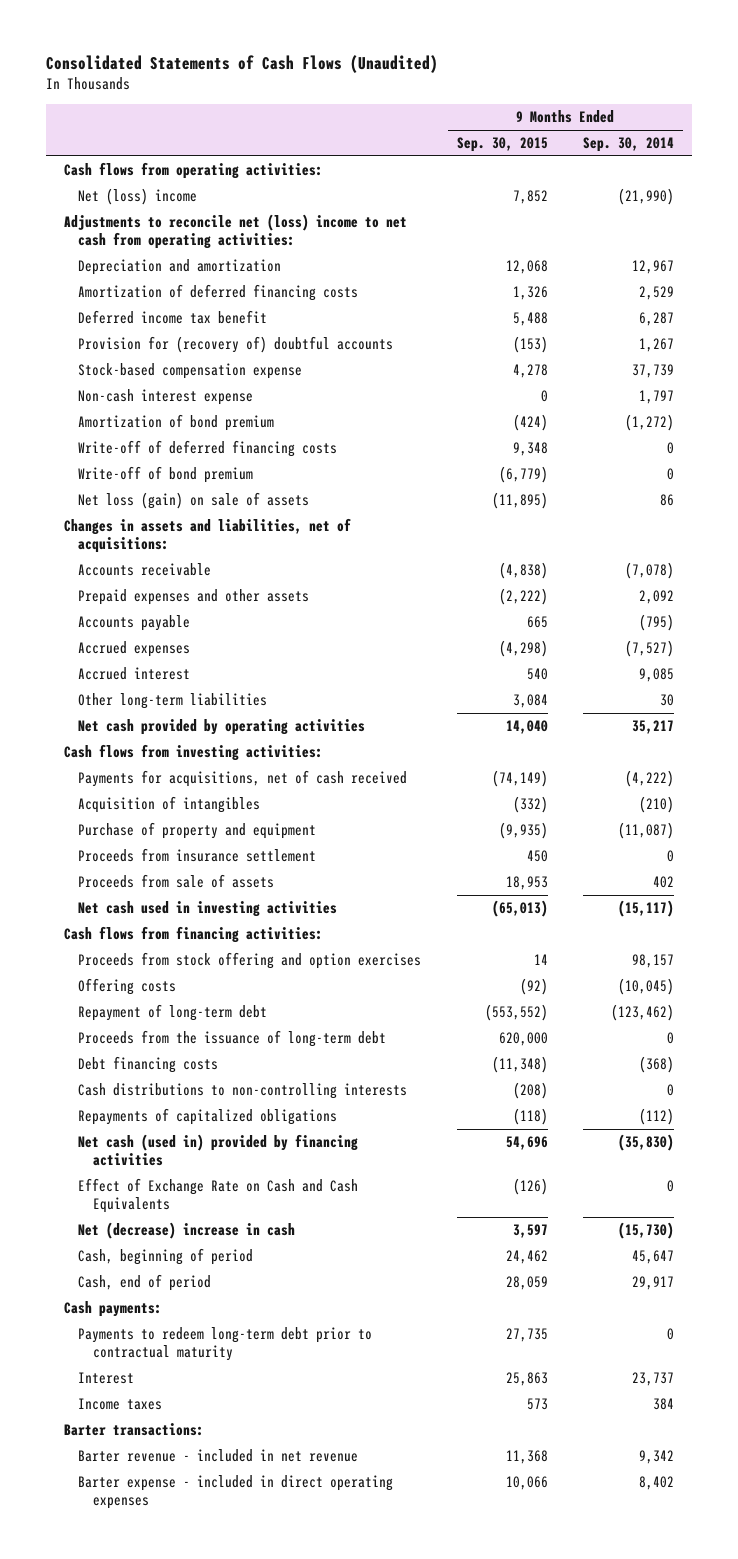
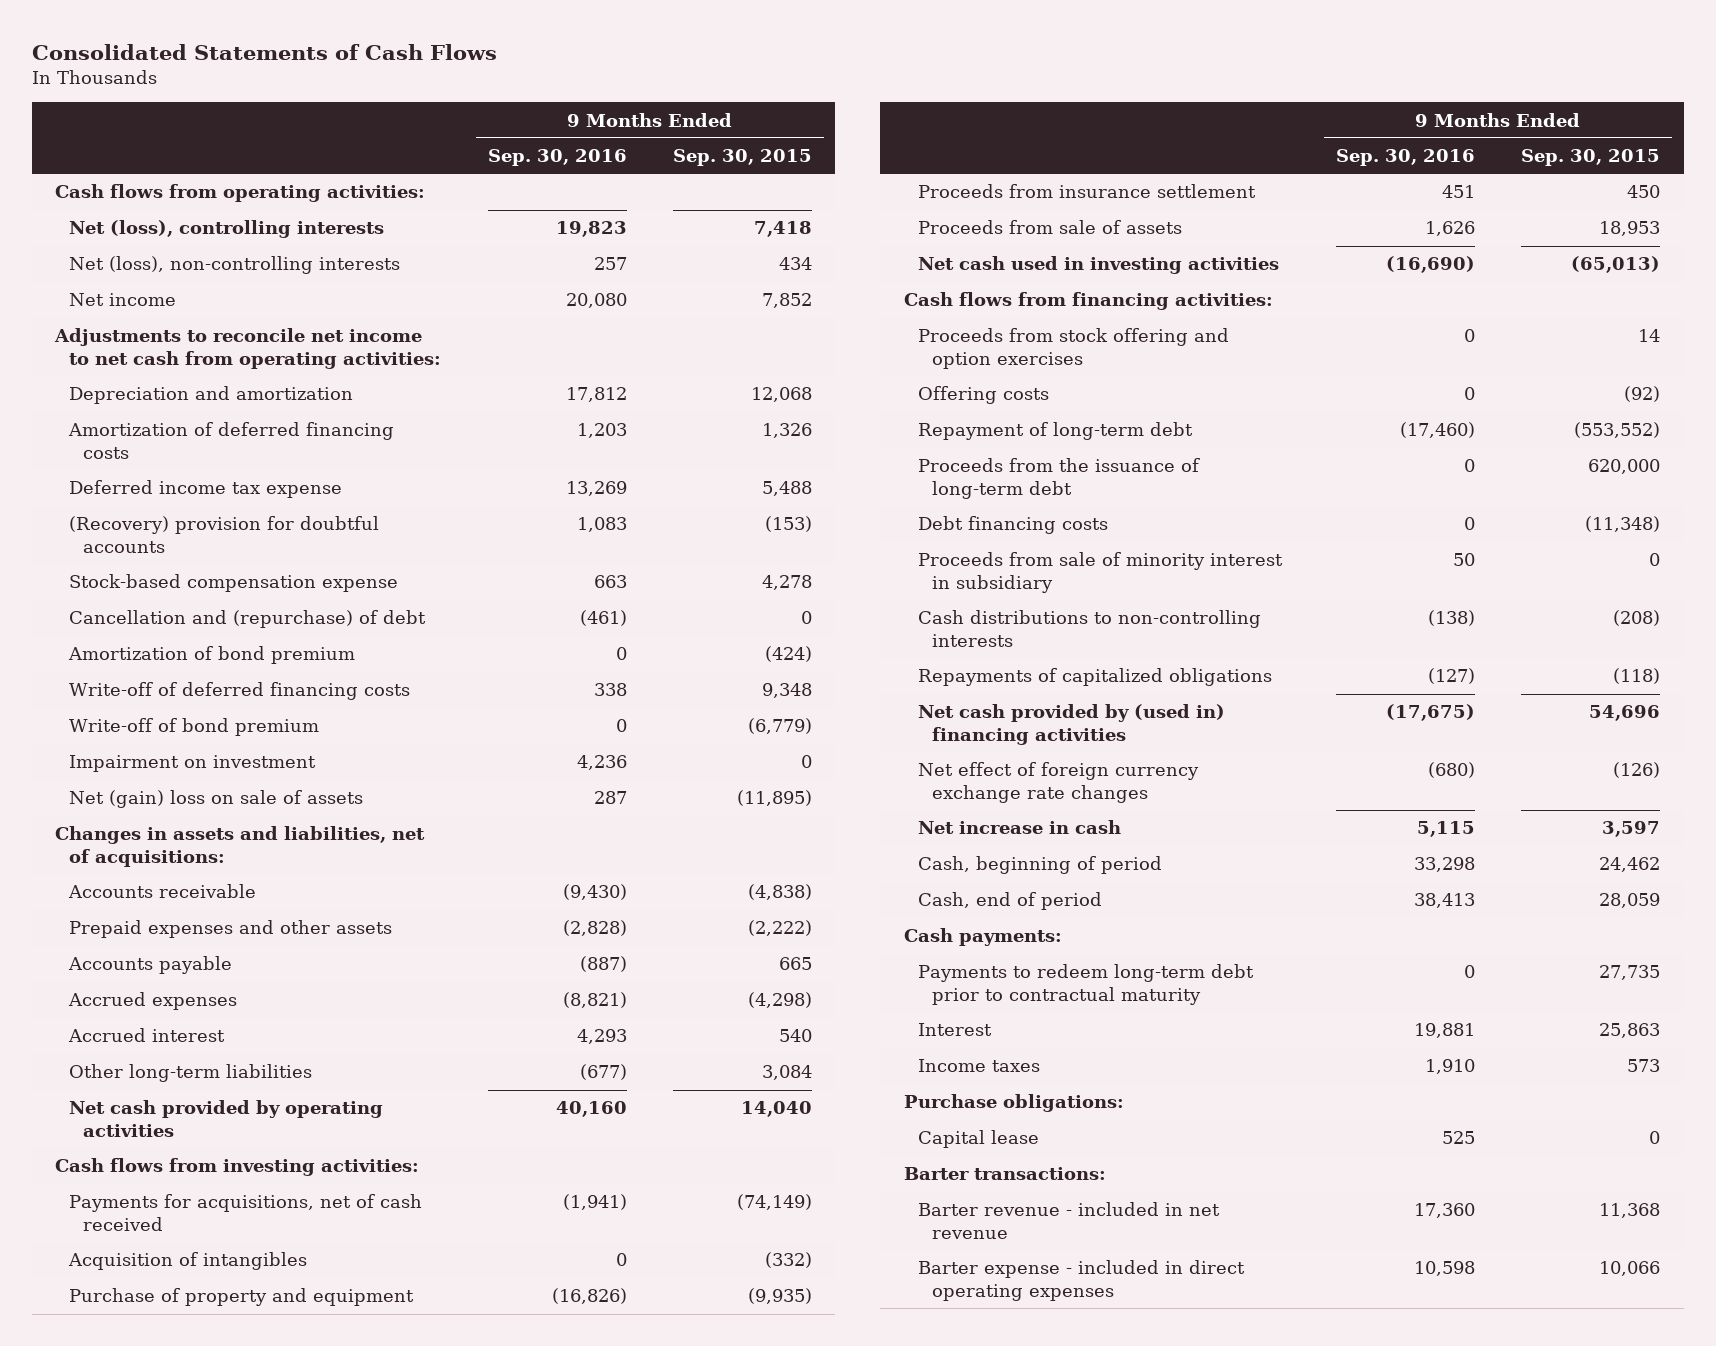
[46,55,439,74] Consolidated Statements of Cash Flows (Unaudited) -> [31,43,497,60] Consolidated Statements of Cash Flows
[582,137,674,153] Sep. 30, 2014 -> none
none -> [487,149,627,167] Sep. 30, 2016
none -> [69,220,385,239] Net (loss), controlling interests
none -> [69,256,401,275] Net (loss), non-controlling interests
[78,188,198,206] Net (loss) income -> [69,293,177,307] Net income
[63,214,407,250] Adjustments to reconcile net (loss) income to net cash from operating activities: -> [54,328,442,370] Adjustments to reconcile net income to net cash from operating activities:
[78,310,268,325] Deferred income tax benefit -> [69,480,343,499] Deferred income tax expense
[78,336,394,354] Provision for (recovery of) doubtful accounts -> [69,516,380,554] (Recovery) provision for doubtful accounts
[78,389,254,406] Non-cash interest expense -> none
none -> [69,610,427,629] Cancellation and (repurchase) of debt
none -> [69,755,317,773] Impairment on investment
[78,492,310,510] Net loss (gain) on sale of assets -> [69,790,364,809] Net (gain) loss on sale of assets
none -> [917,552,1283,594] Proceeds from sale of minority interest in subsidiary
[78,1134,359,1167] Net cash (used in) provided by financing activities -> [917,704,1225,746] Net cash provided by (used in) financing activities
[78,1178,359,1214] Effect of Exchange Rate on Cash and Cash Equivalents -> [917,762,1199,804] Net effect of foreign currency exchange rate changes
[78,1222,296,1240] Net (decrease) increase in cash -> [917,820,1121,835] Net increase in cash
none -> [903,1094,1124,1113] Purchase obligations:
none -> [917,1130,1039,1149] Capital lease

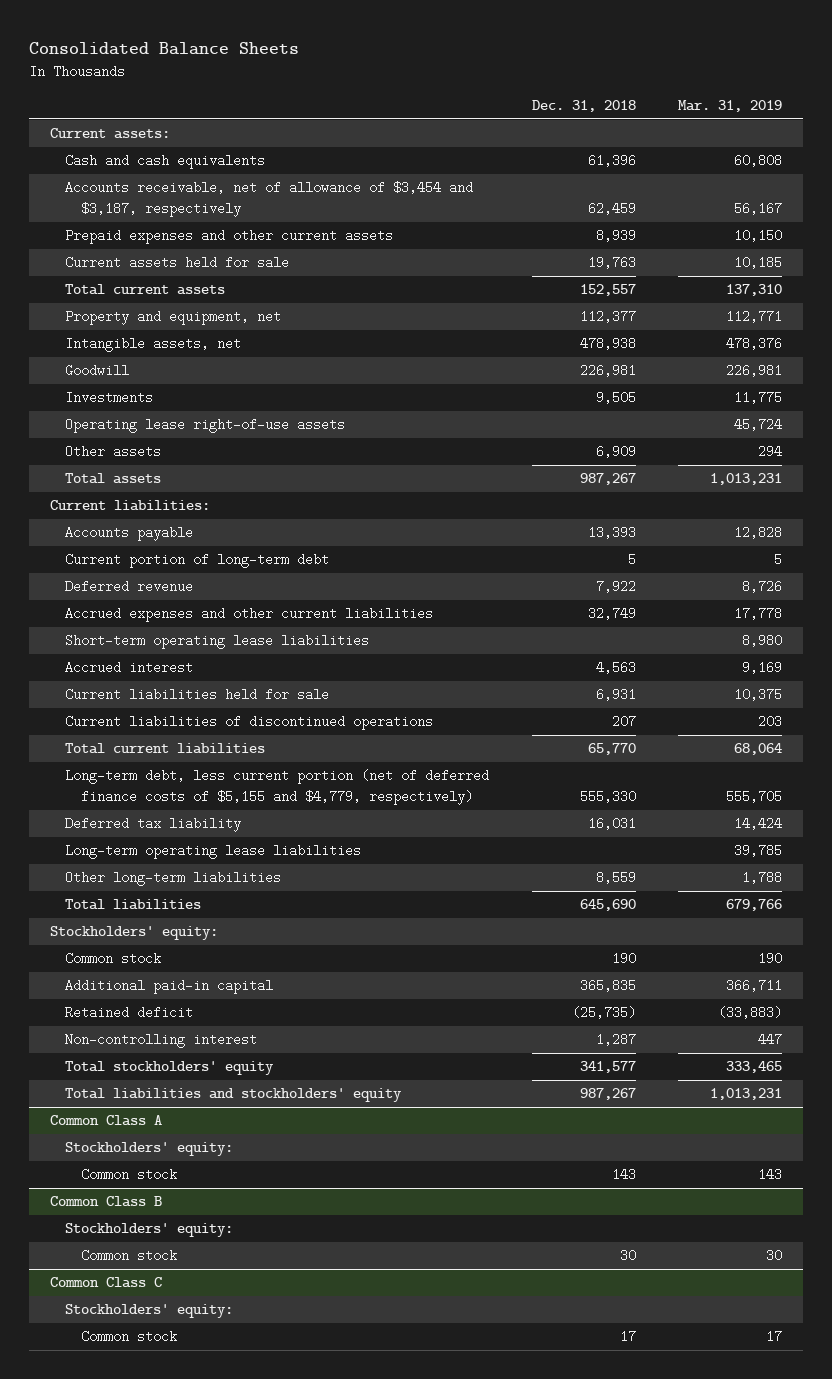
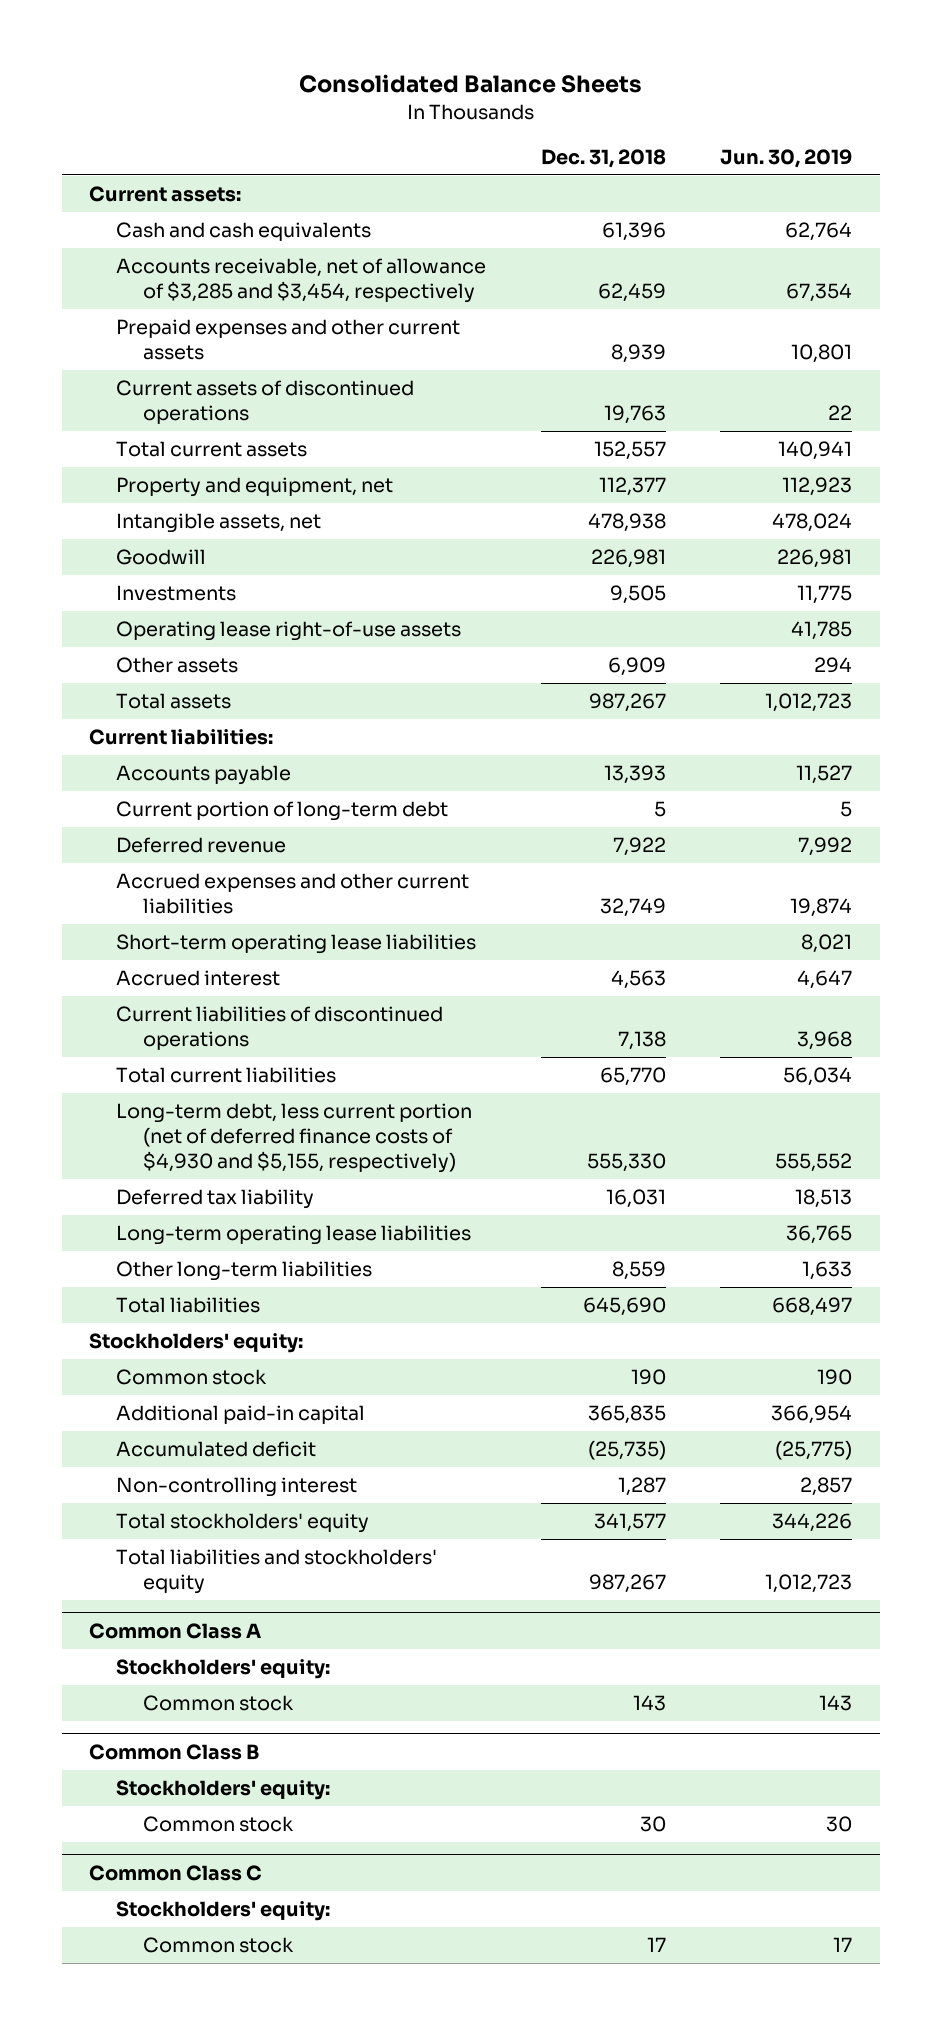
[677,100,782,113] Mar. 31, 2019 -> none
none -> [720,148,853,168] Jun. 30, 2019
[65,181,474,218] Accounts receivable, net of allowance of $3,454 and $3,187, respectively -> [116,258,487,304] Accounts receivable, net of allowance of $3,285 and $3,454, respectively
[65,256,290,270] Current assets held for sale -> [116,380,415,425] Current assets of discontinued operations
[65,688,330,702] Current liabilities held for sale -> none
[611,715,636,729] 207 -> [617,1031,666,1051] 7,138
[65,769,490,806] Long-term debt, less current portion (net of deferred finance costs of $5,155 and $4,779, respectively) -> [116,1103,473,1173] Long-term debt, less current portion (net of deferred finance costs of $4,930 and $5,155, respectively)
[65,1006,194,1020] Retained deficit -> [116,1441,317,1458] Accumulated deficit

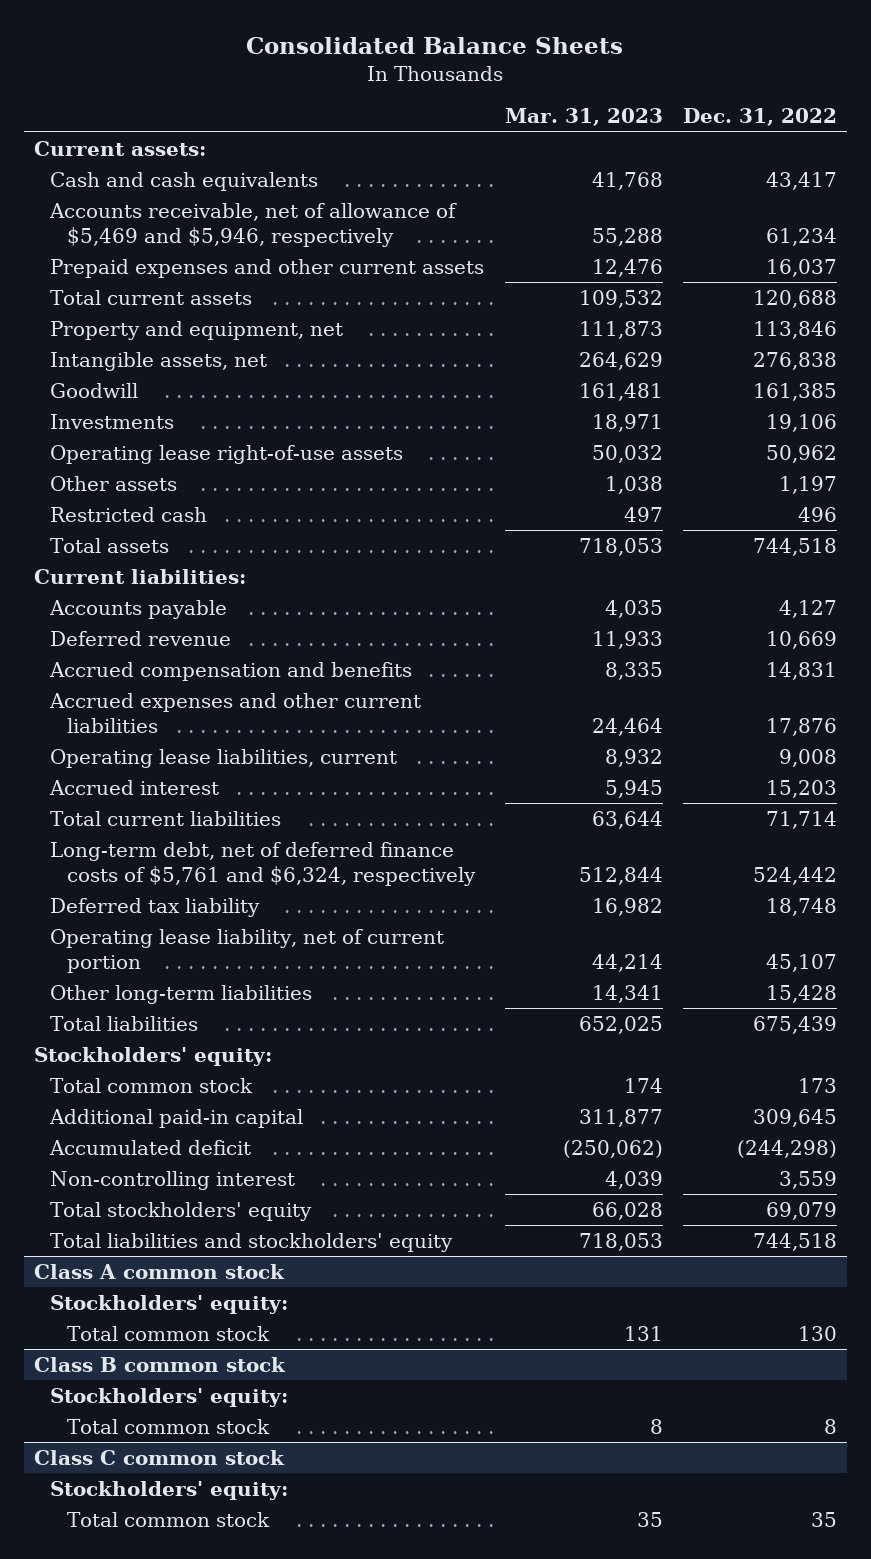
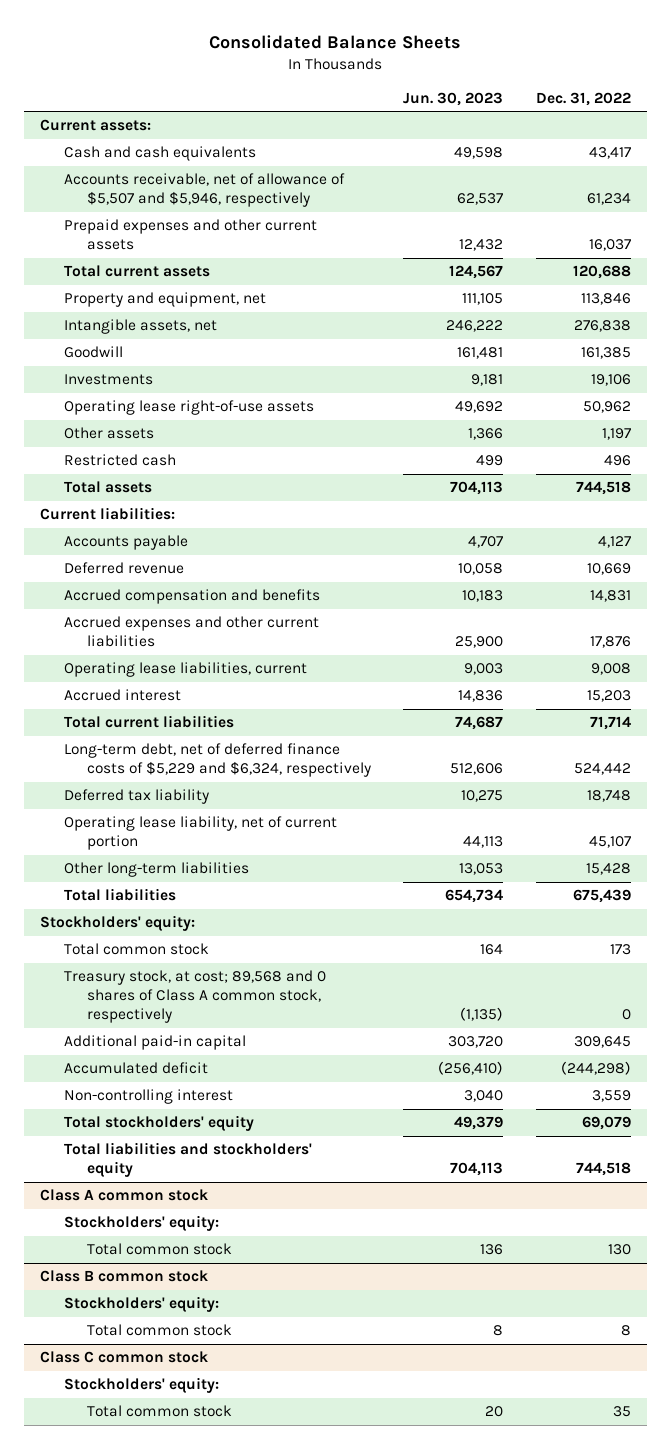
[504,108,663,127] Mar. 31, 2023 -> none
none -> [403,91,504,106] Jun. 30, 2023
[49,202,458,247] Accounts receivable, net of allowance of $5,469 and $5,946, respectively -> [63,173,345,208] Accounts receivable, net of allowance of $5,507 and $5,946, respectively
[50,841,476,886] Long-term debt, net of deferred finance costs of $5,761 and $6,324, respectively -> [63,743,372,778] Long-term debt, net of deferred finance costs of $5,229 and $6,324, respectively
none -> [63,970,326,1024] Treasury stock, at cost; 89,568 and 0 shares of Class A common stock, respectively

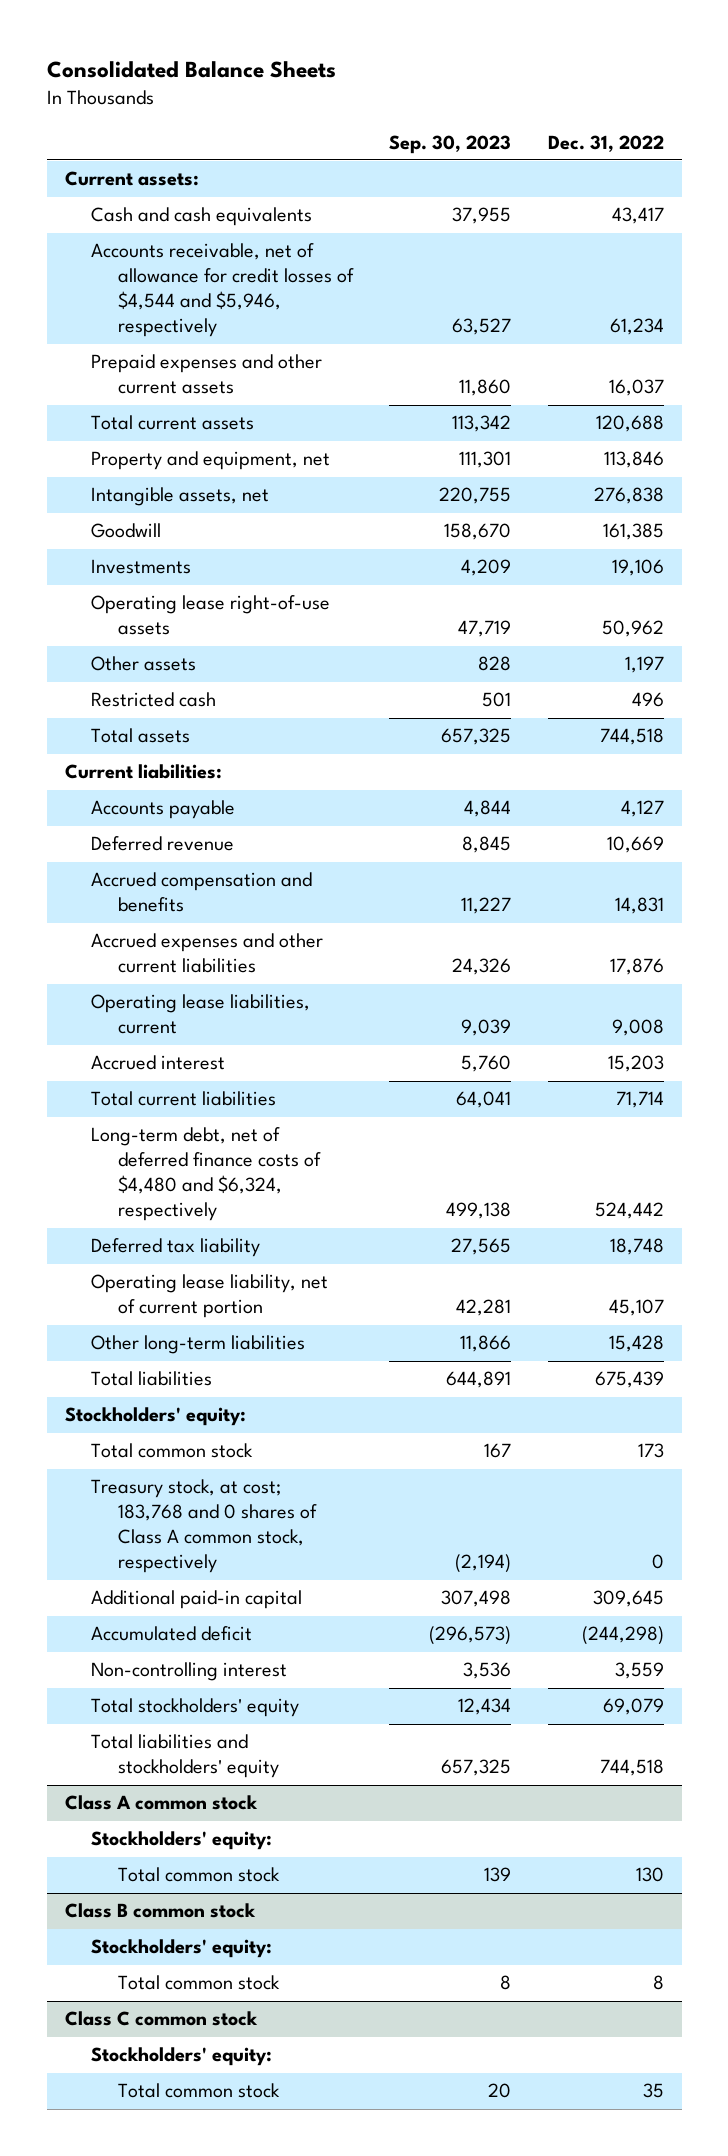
[403,91,504,106] Jun. 30, 2023 -> none
none -> [389,134,512,154] Sep. 30, 2023
[63,173,345,208] Accounts receivable, net of allowance of $5,507 and $5,946, respectively -> [91,243,355,338] Accounts receivable, net of allowance for credit losses of $4,544 and $5,946, respectively
[63,743,372,778] Long-term debt, net of deferred finance costs of $5,229 and $6,324, respectively -> [91,1127,322,1222] Long-term debt, net of deferred finance costs of $4,480 and $6,324, respectively
[63,970,326,1024] Treasury stock, at cost; 89,568 and 0 shares of Class A common stock, respectively -> [91,1479,318,1574] Treasury stock, at cost; 183,768 and 0 shares of Class A common stock, respectively

